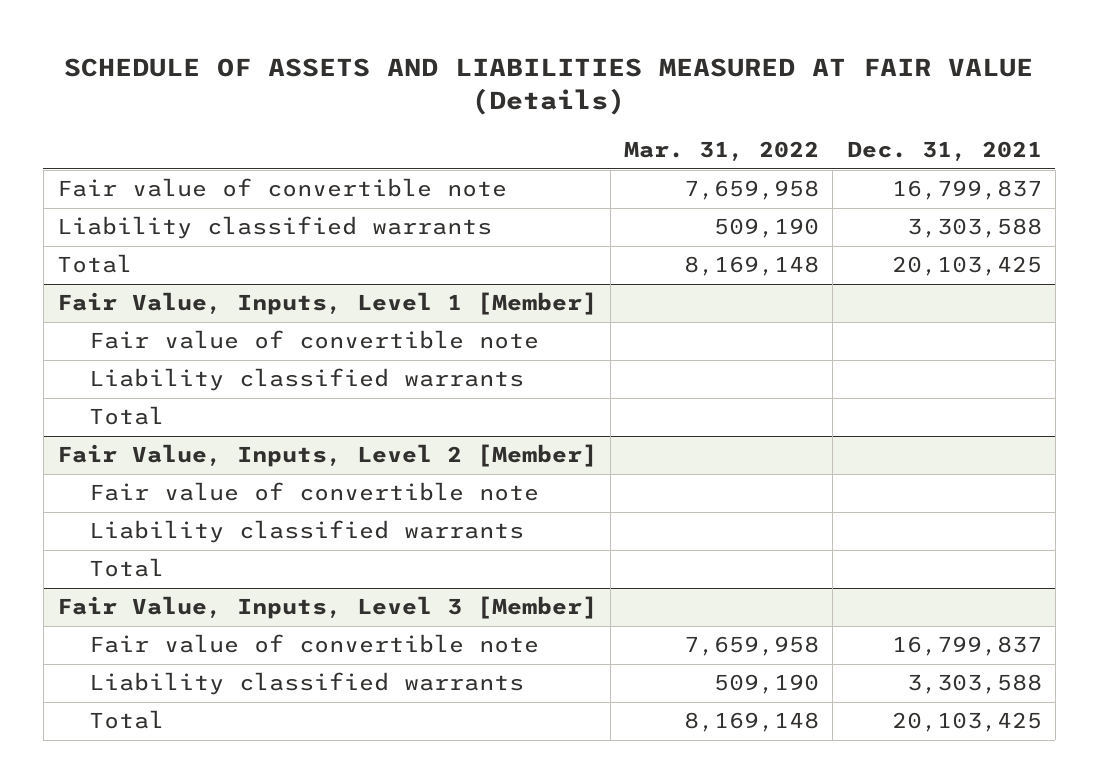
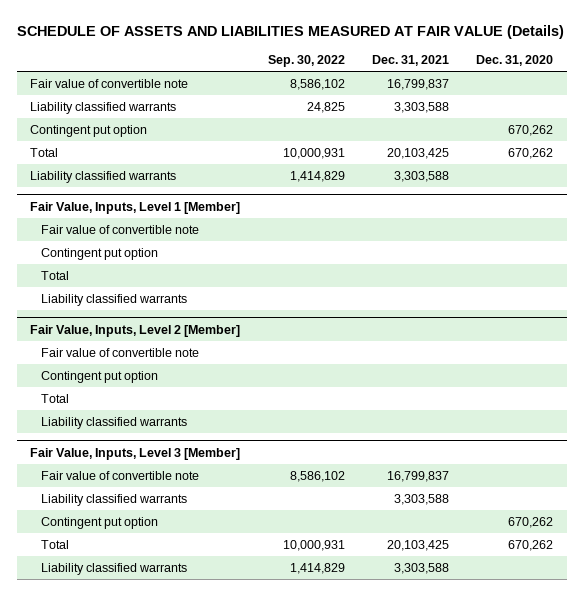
[624,141,820,162] Mar. 31, 2022 -> none
none -> [267,55,345,68] Sep. 30, 2022
none -> [476,55,554,67] Dec. 31, 2020
none -> [30,124,148,137] Contingent put option
none -> [30,170,177,183] Liability classified warrants
none -> [41,247,159,260] Contingent put option
[88,368,524,392] Liability classified warrants -> [41,293,188,306] Liability classified warrants
none -> [41,370,159,383] Contingent put option
[88,520,524,544] Liability classified warrants -> [41,416,188,429] Liability classified warrants
none -> [41,516,159,529] Contingent put option
none -> [41,562,188,575] Liability classified warrants

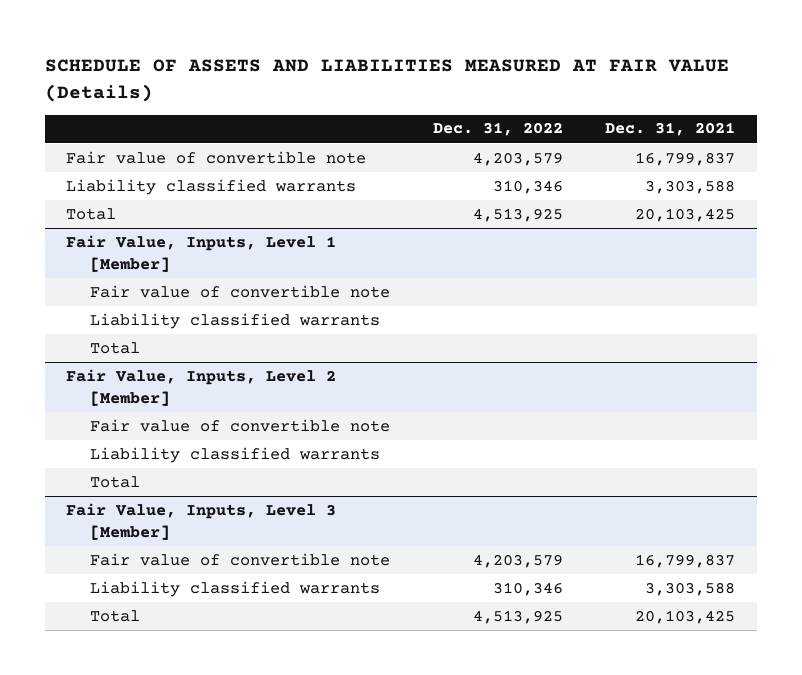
[267,55,345,68] Sep. 30, 2022 -> none
[476,55,554,67] Dec. 31, 2020 -> none
none -> [432,122,563,137] Dec. 31, 2022
[30,124,148,137] Contingent put option -> none
[30,170,177,183] Liability classified warrants -> none
[41,247,159,260] Contingent put option -> none
[41,270,70,280] Total -> [90,341,141,354] Total
[41,370,159,383] Contingent put option -> none
[41,393,70,403] Total -> [90,475,141,488] Total
[41,516,159,529] Contingent put option -> none
[41,562,188,575] Liability classified warrants -> none

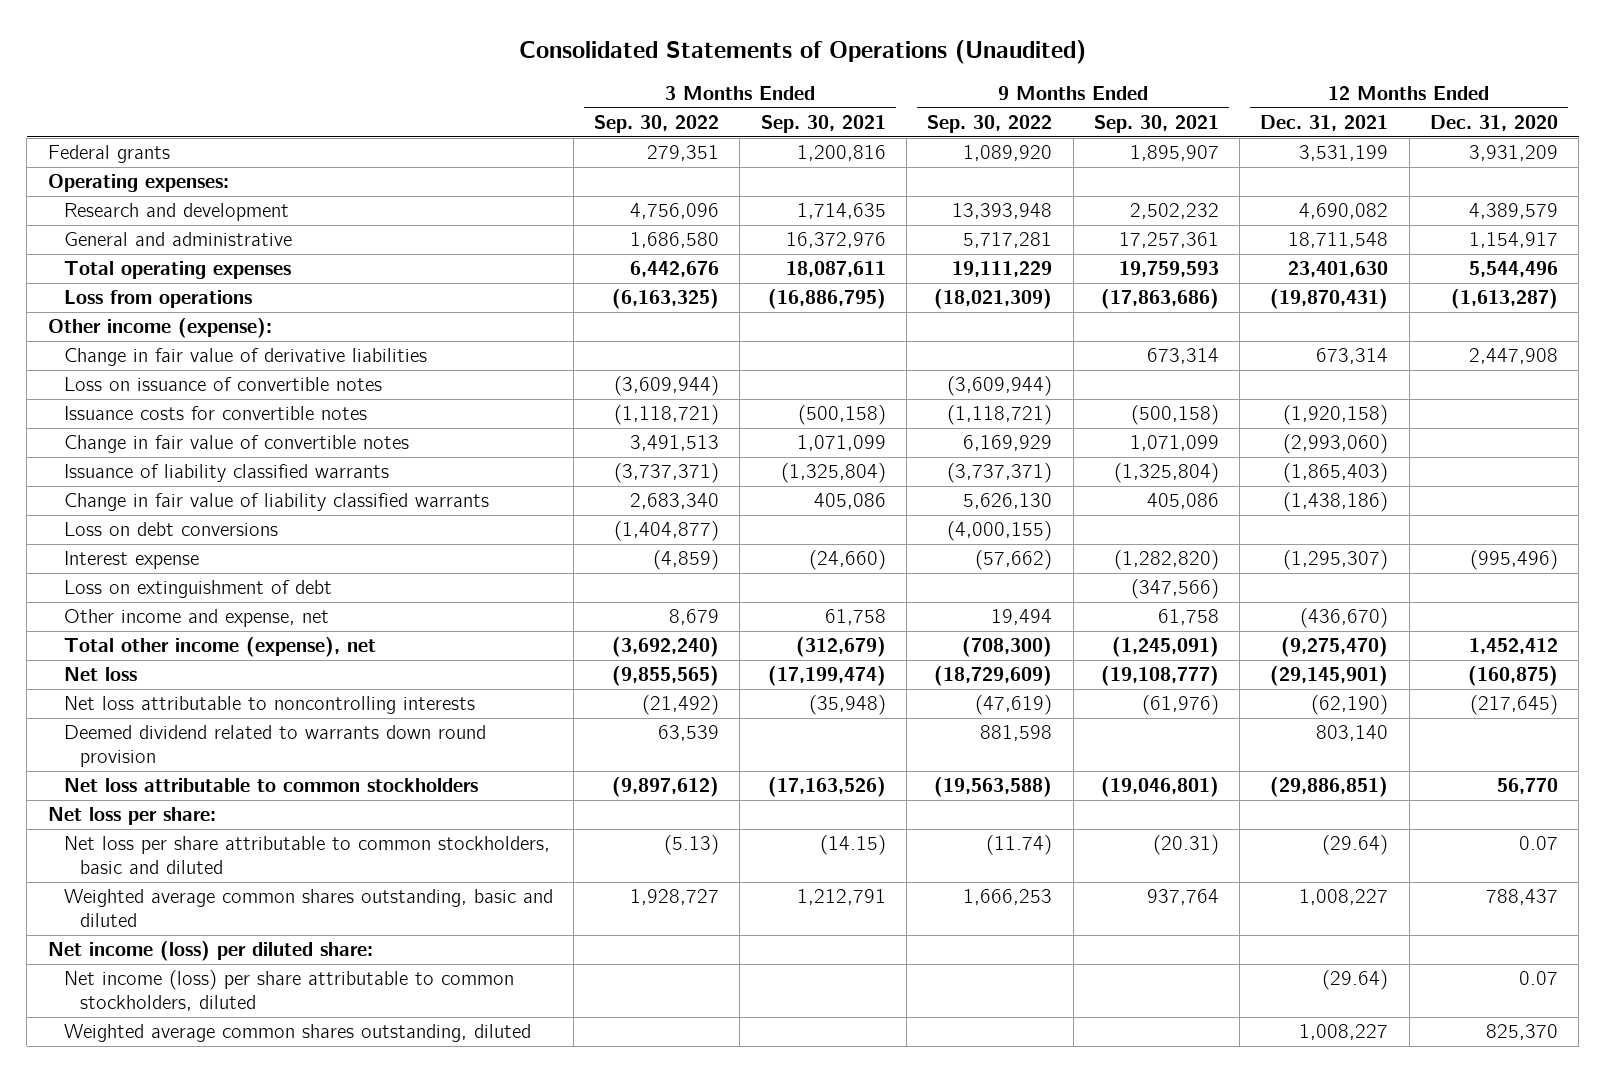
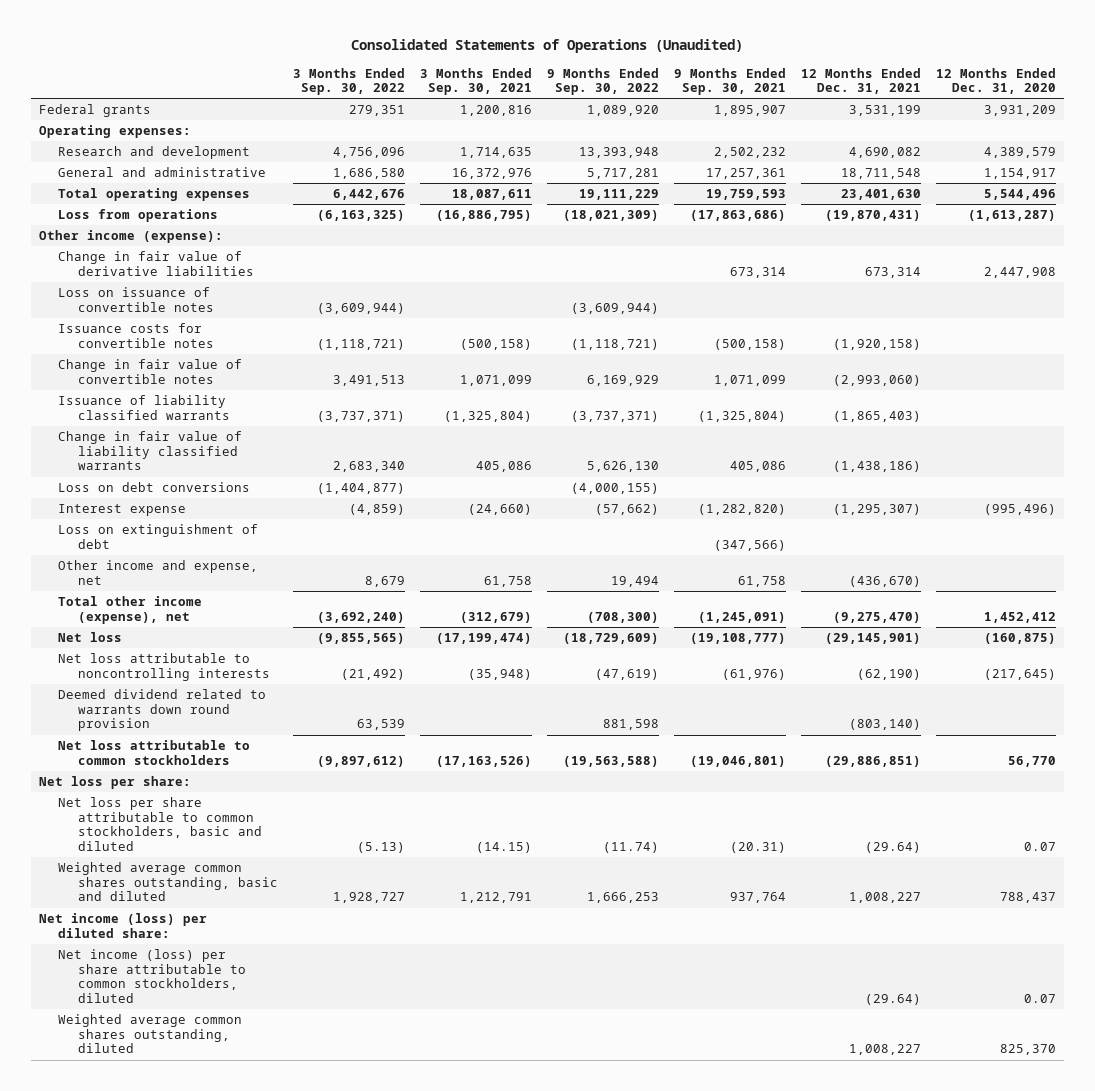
[1316,725,1389,742] 803,140 -> [849,719,922,731] (803,140)

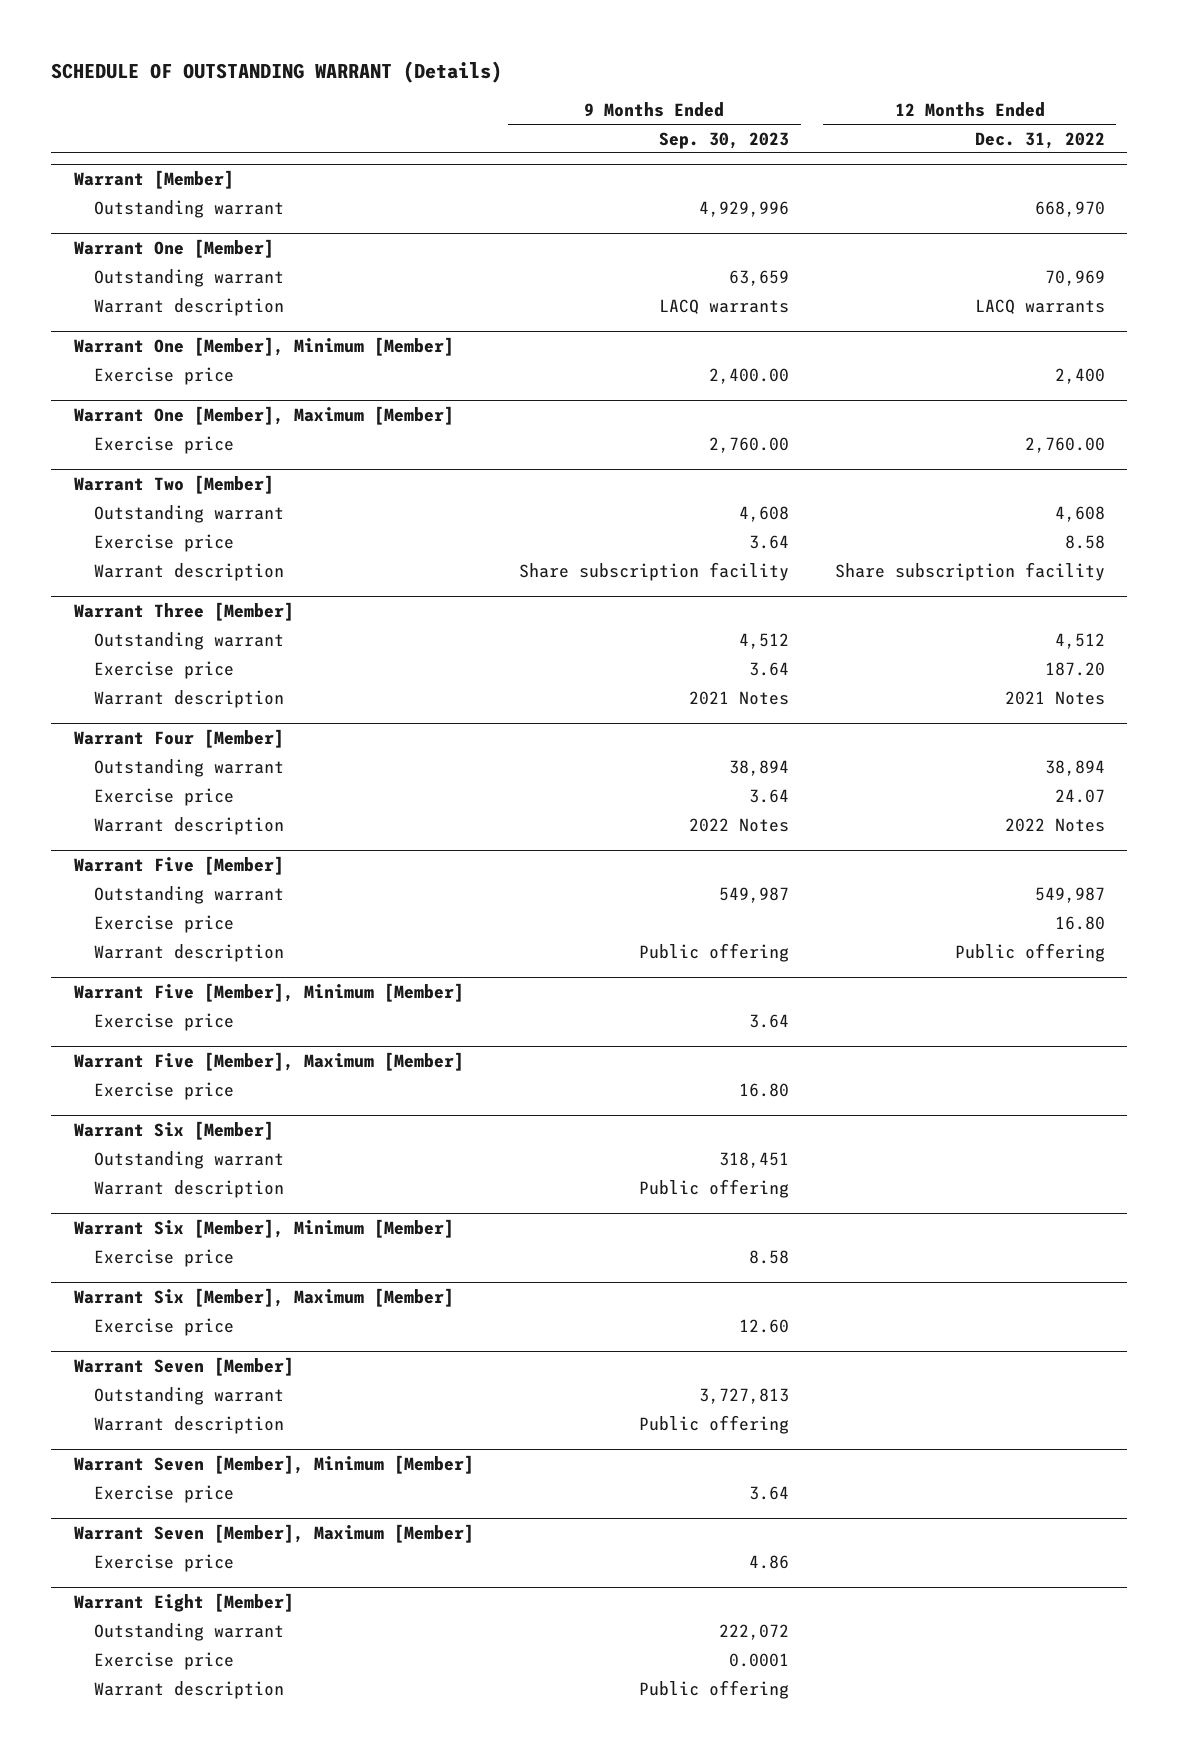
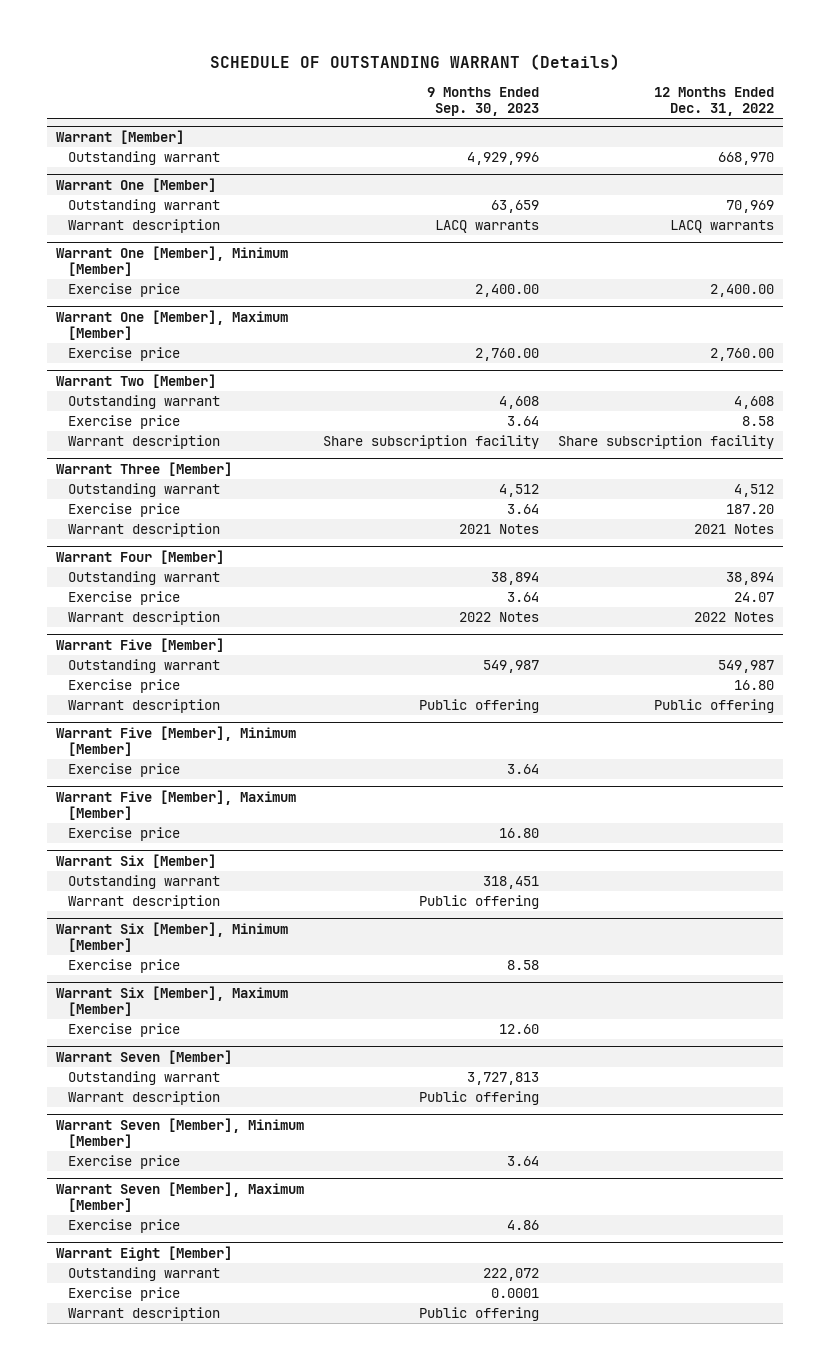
[1054,368,1105,385] 2,400 -> [709,284,774,298] 2,400.00

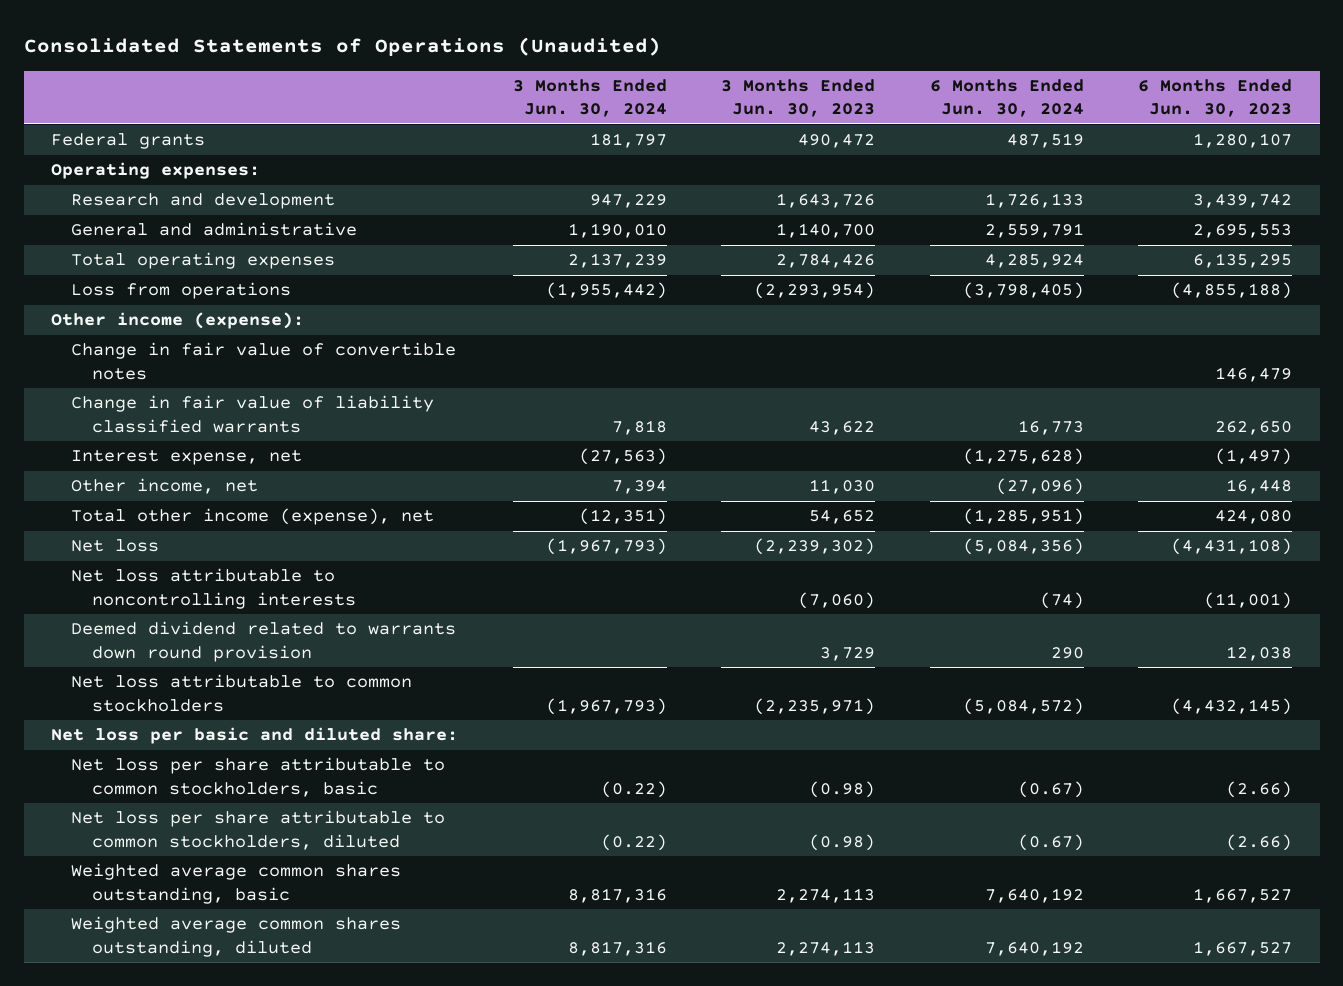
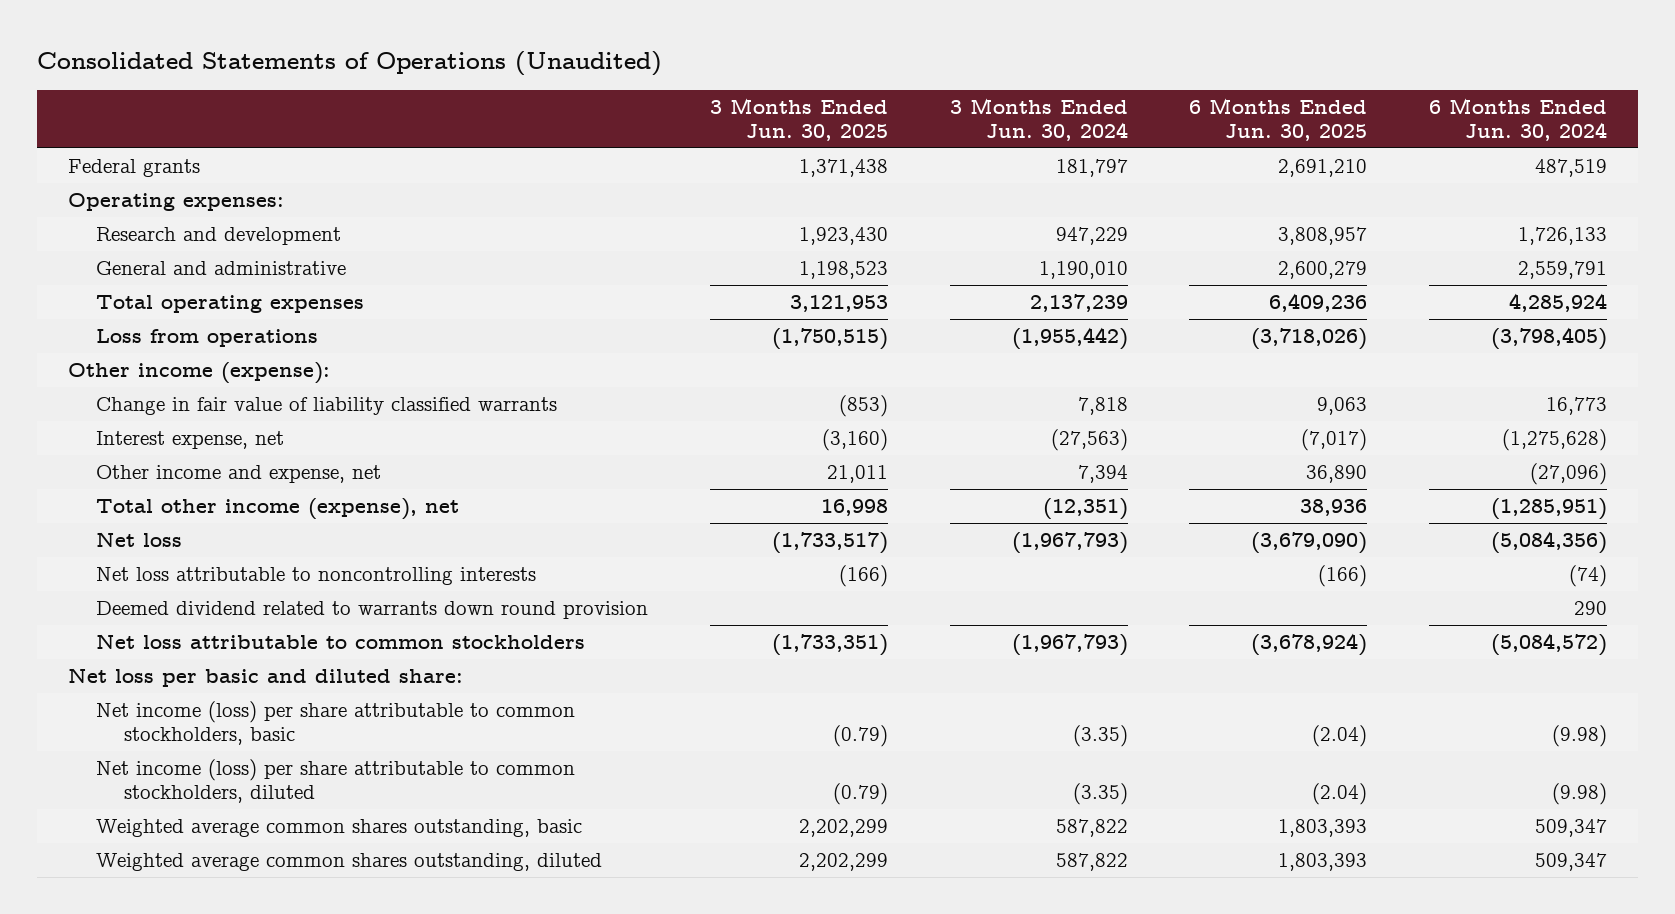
[721,78,876,118] 3 Months Ended Jun. 30, 2023 -> none
[1138,78,1293,118] 6 Months Ended Jun. 30, 2023 -> none
none -> [709,97,888,142] 3 Months Ended Jun. 30, 2025
none -> [1189,97,1368,142] 6 Months Ended Jun. 30, 2025
[71,342,457,380] Change in fair value of convertible notes -> none
[71,478,259,495] Other income, net -> [96,464,382,483] Other income and expense, net
[71,757,446,797] Net loss per share attributable to common stockholders, basic -> [96,700,576,746] Net income (loss) per share attributable to common stockholders, basic
[600,780,667,798] (0.22) -> [1072,725,1128,748] (3.35)
[1017,780,1084,798] (0.67) -> [1552,725,1608,748] (9.98)
[71,810,446,850] Net loss per share attributable to common stockholders, diluted -> [96,758,576,804] Net income (loss) per share attributable to common stockholders, diluted
[600,833,667,851] (0.22) -> [1072,783,1128,806] (3.35)
[1017,833,1084,851] (0.67) -> [1552,783,1608,806] (9.98)
[567,887,667,903] 8,817,316 -> [1055,818,1128,837] 587,822
[984,887,1084,903] 7,640,192 -> [1535,818,1608,837] 509,347
[567,940,667,956] 8,817,316 -> [1055,852,1128,871] 587,822
[984,940,1084,956] 7,640,192 -> [1535,852,1608,871] 509,347

